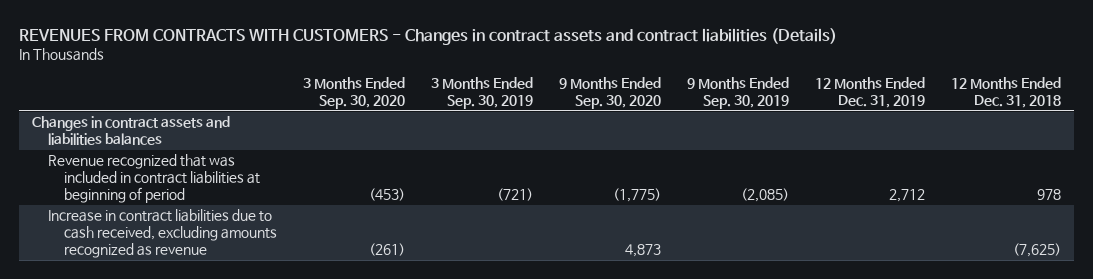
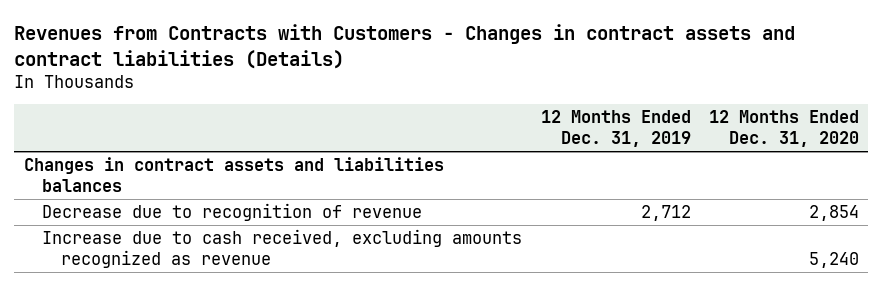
[19,27,838,45] REVENUES FROM CONTRACTS WITH CUSTOMERS - Changes in contract assets and contract liabilities (Details) -> [14,24,796,69] Revenues from Contracts with Customers - Changes in contract assets and contract liabilities (Details)
[303,77,406,109] 3 Months Ended Sep. 30, 2020 -> none
[431,77,534,109] 3 Months Ended Sep. 30, 2019 -> none
[559,77,662,109] 9 Months Ended Sep. 30, 2020 -> none
[686,77,789,109] 9 Months Ended Sep. 30, 2019 -> none
[950,77,1061,108] 12 Months Ended Dec. 31, 2018 -> none
none -> [708,110,859,148] 12 Months Ended Dec. 31, 2020
[48,154,261,204] Revenue recognized that was included in contract liabilities at beginning of period -> [42,202,423,221] Decrease due to recognition of revenue
[48,209,278,259] Increase in contract liabilities due to cash received, excluding amounts recognized as revenue -> [42,228,523,268] Increase due to cash received, excluding amounts recognized as revenue

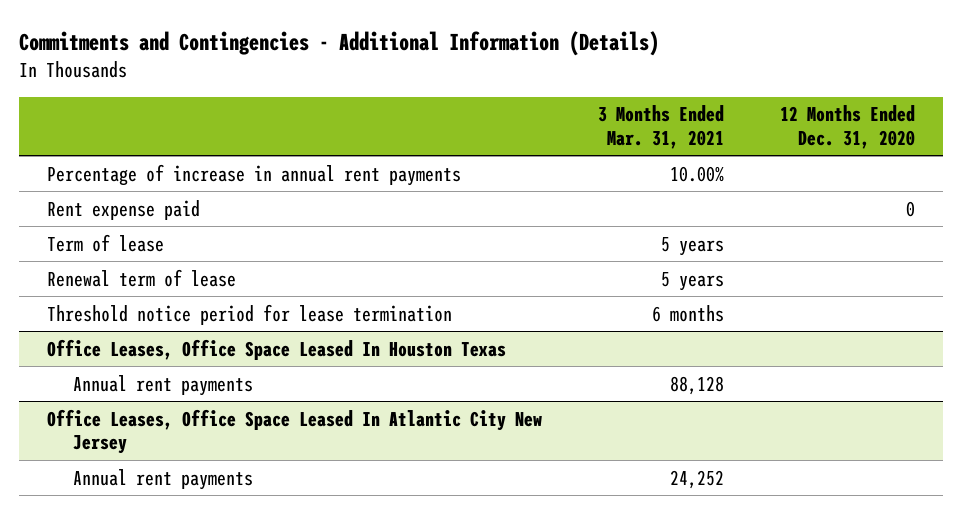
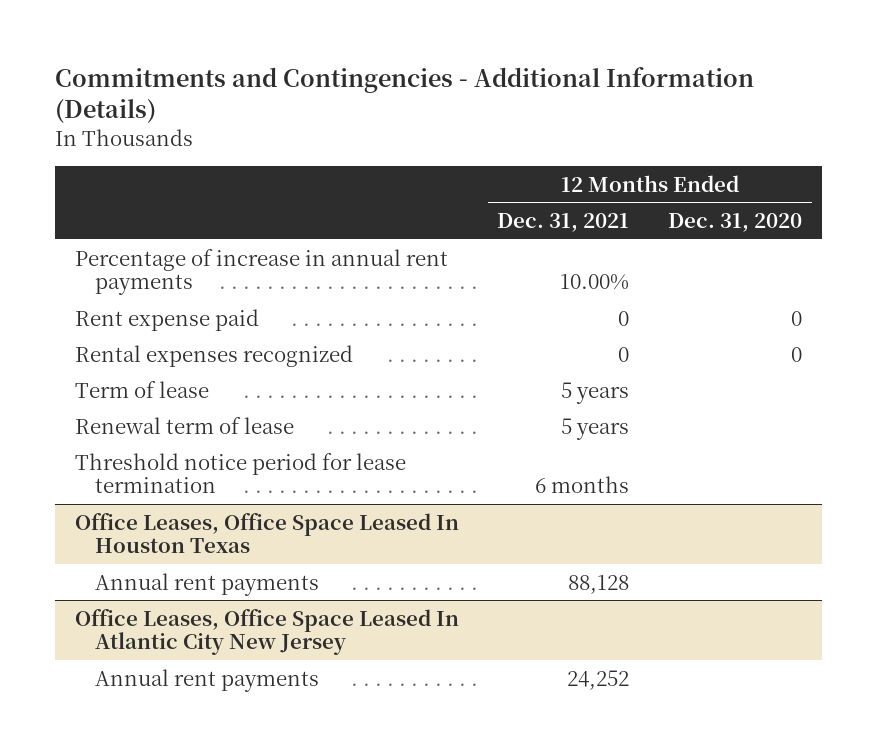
[597,105,724,149] 3 Months Ended Mar. 31, 2021 -> none
none -> [497,213,630,233] Dec. 31, 2021
none -> [74,344,353,367] Rental expenses recognized

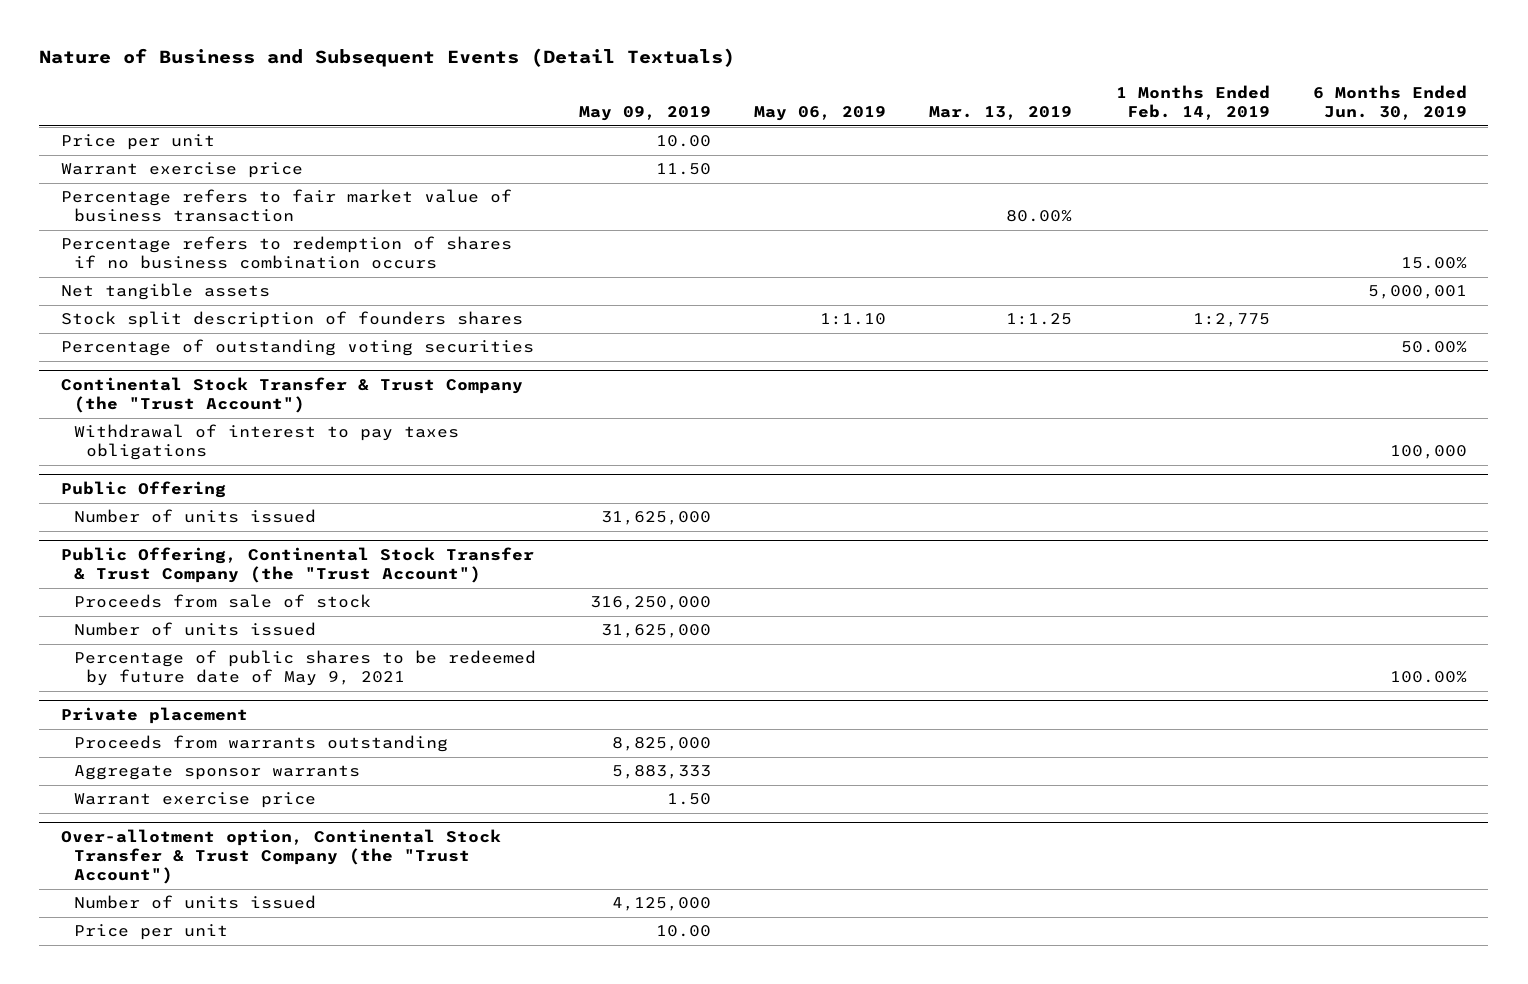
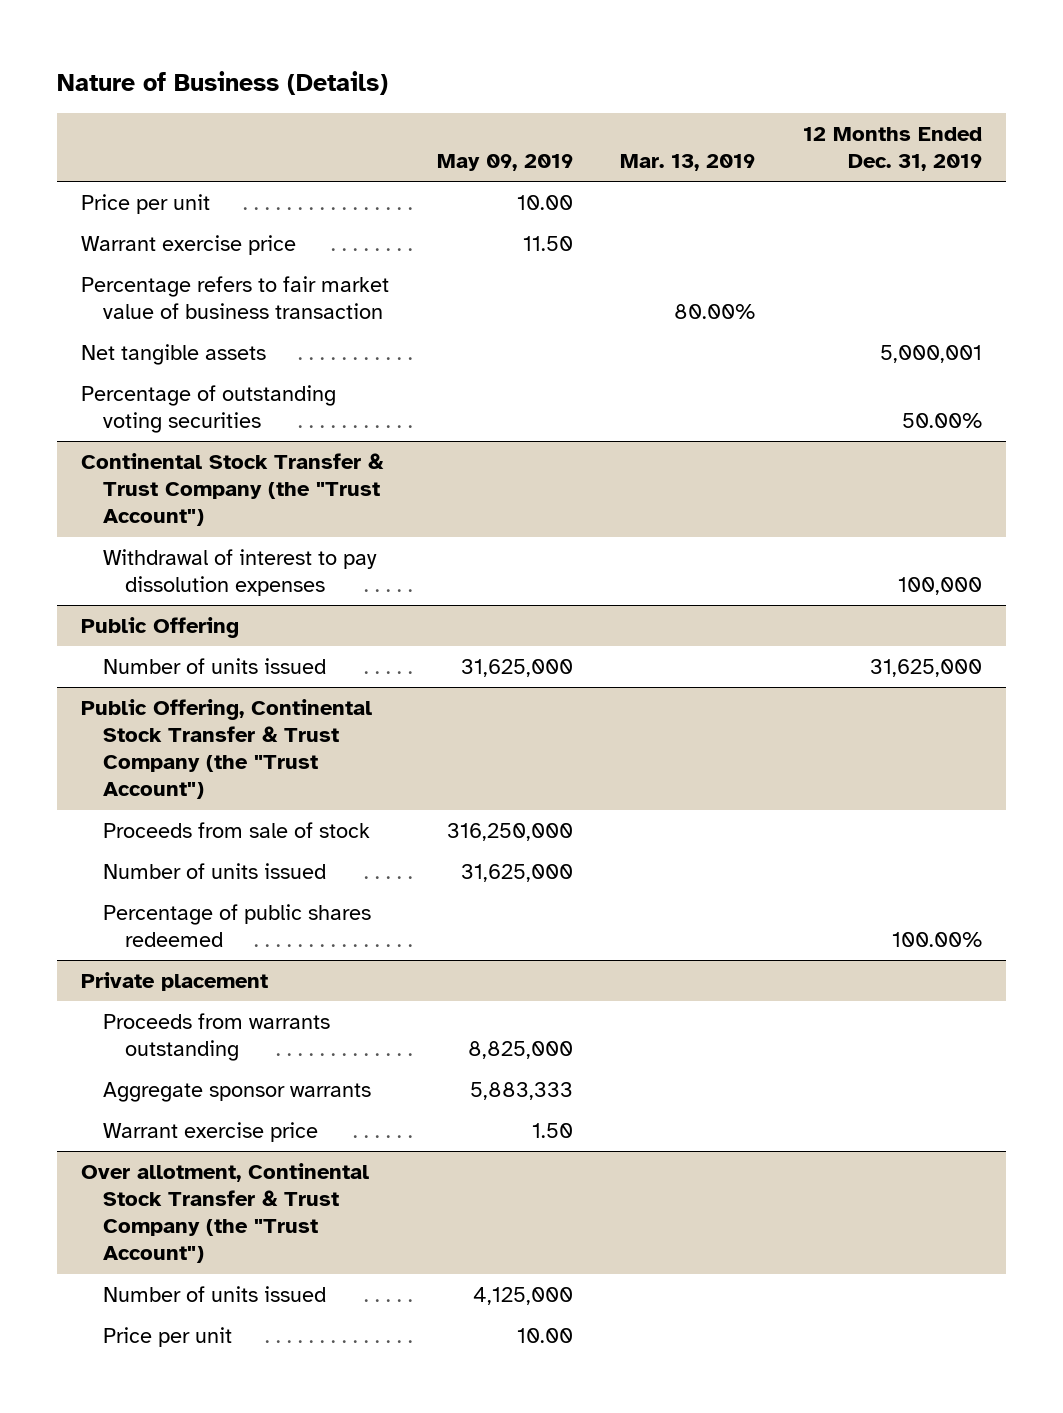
[39,48,736,68] Nature of Business and Subsequent Events (Detail Textuals) -> [57,71,389,96] Nature of Business (Details)
[754,105,887,121] May 06, 2019 -> none
[1115,84,1270,120] 1 Months Ended Feb. 14, 2019 -> none
[1312,84,1467,120] 6 Months Ended Jun. 30, 2019 -> none
none -> [802,127,982,172] 12 Months Ended Dec. 31, 2019
[61,236,513,270] Percentage refers to redemption of shares if no business combination occurs -> none
[61,311,524,329] Stock split description of founders shares -> none
[73,424,459,461] Withdrawal of interest to pay taxes obligations -> [103,549,378,597] Withdrawal of interest to pay dissolution expenses
[73,650,536,687] Percentage of public shares to be redeemed by future date of May 9, 2021 -> [103,904,372,948] Percentage of public shares redeemed
[61,828,502,885] Over-allotment option, Continental Stock Transfer & Trust Company (the "Trust Account") -> [80,1163,369,1264] Over allotment, Continental Stock Transfer & Trust Company (the "Trust Account")

